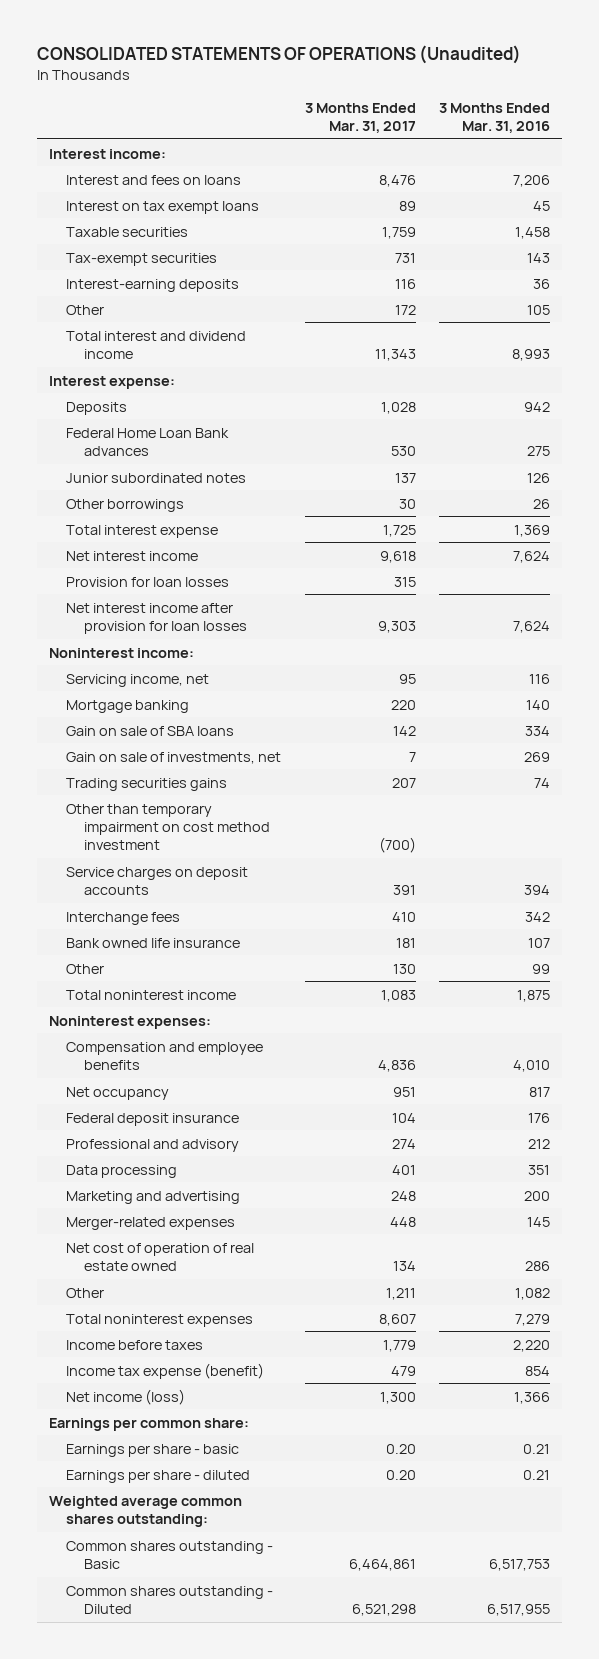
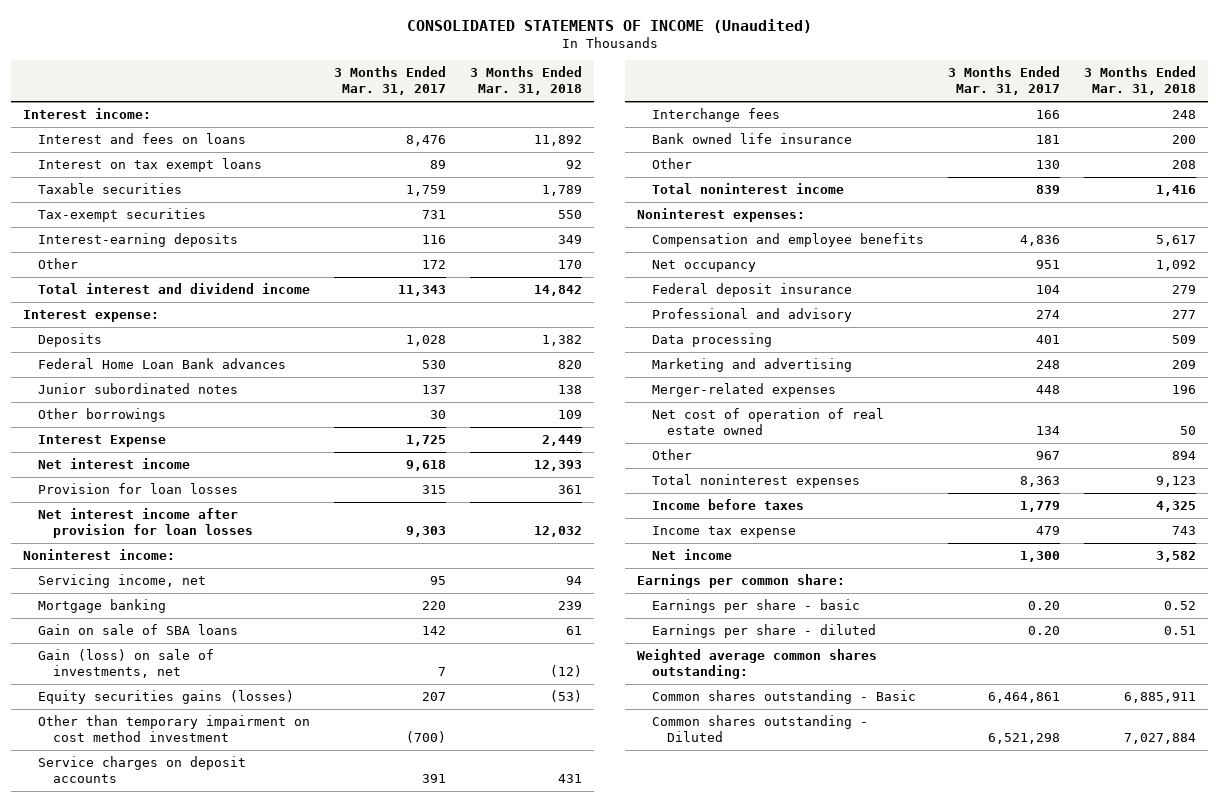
[37,44,522,64] CONSOLIDATED STATEMENTS OF OPERATIONS (Unaudited) -> [406,18,812,33] CONSOLIDATED STATEMENTS OF INCOME (Unaudited)
[439,102,551,133] 3 Months Ended Mar. 31, 2016 -> none
none -> [469,66,582,96] 3 Months Ended Mar. 31, 2018
[66,524,219,538] Total interest expense -> [38,435,167,448] Interest Expense
[66,751,282,764] Gain on sale of investments, net -> [38,649,215,679] Gain (loss) on sale of investments, net
[66,777,228,791] Trading securities gains -> [38,690,295,705] Equity securities gains (losses)
[391,911,416,922] 410 -> [1036,110,1061,120] 166
[380,989,416,1002] 1,083 -> [1036,185,1061,195] 839
[385,1287,416,1300] 1,211 -> [1036,451,1061,461] 967
[378,1313,416,1326] 8,607 -> [1020,476,1061,488] 8,363
[66,1362,265,1379] Income tax expense (benefit) -> [652,526,797,539] Income tax expense
[66,1388,186,1405] Net income (loss) -> [652,549,733,561] Net income

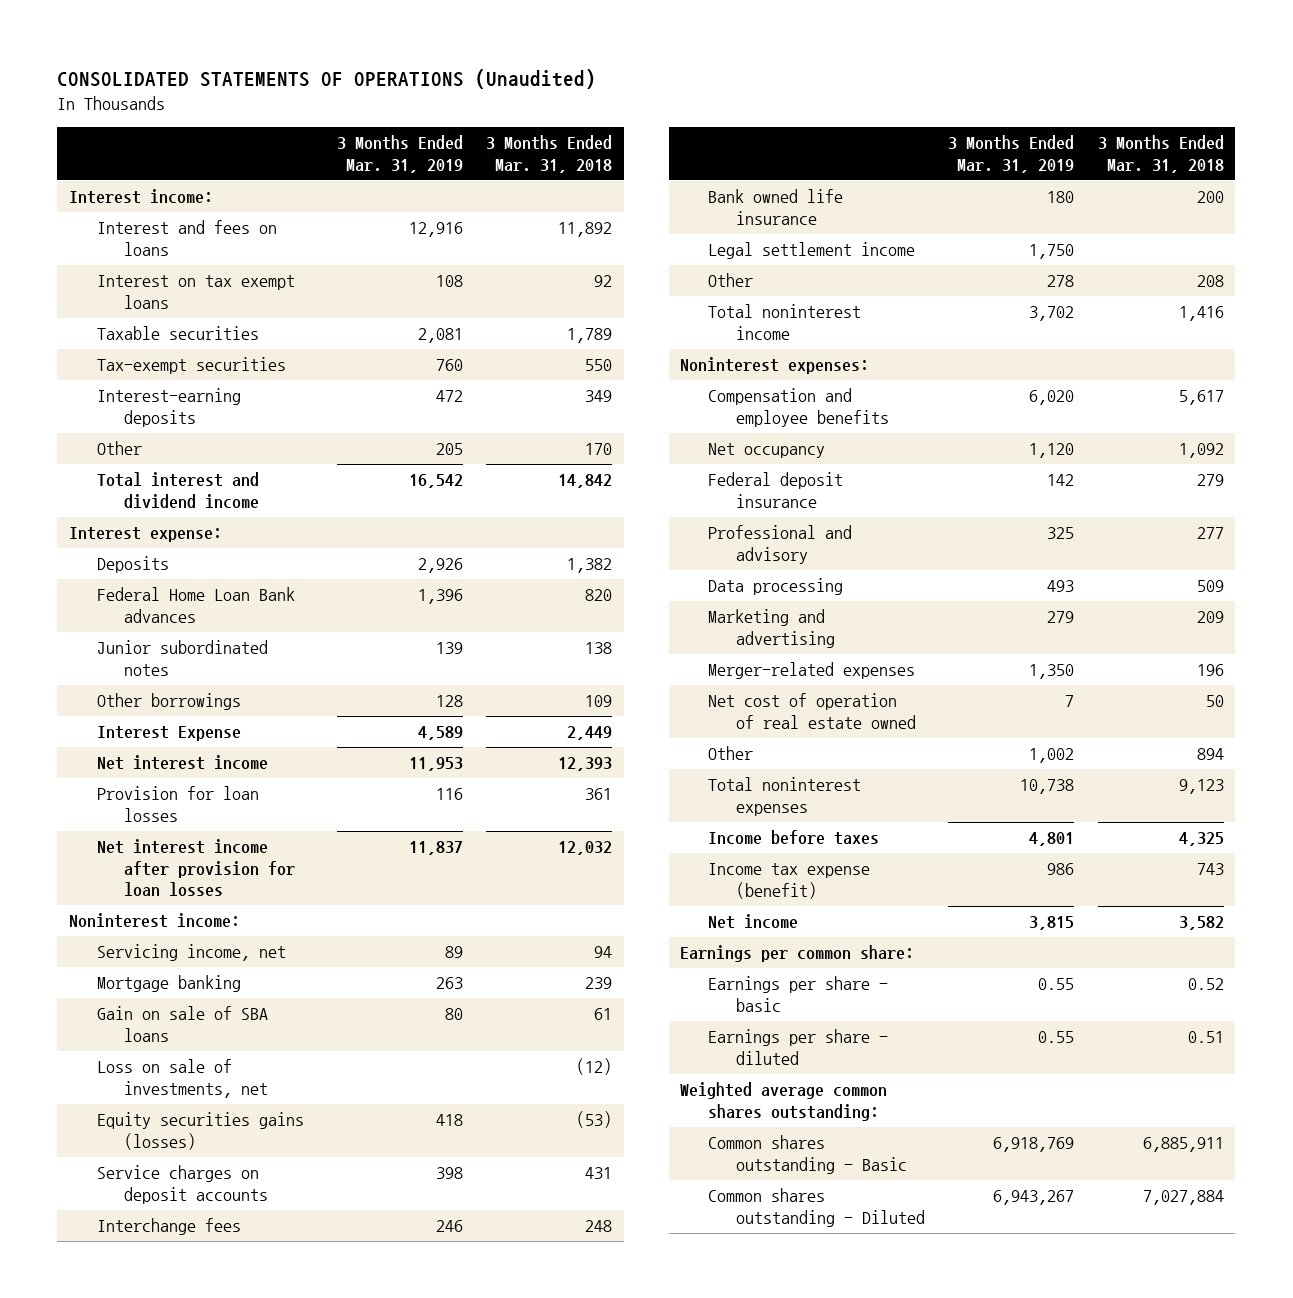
[406,18,812,33] CONSOLIDATED STATEMENTS OF INCOME (Unaudited) -> [57,69,597,90] CONSOLIDATED STATEMENTS OF OPERATIONS (Unaudited)
[334,66,447,96] 3 Months Ended Mar. 31, 2017 -> none
none -> [336,135,463,173] 3 Months Ended Mar. 31, 2019
[38,649,215,679] Gain (loss) on sale of investments, net -> [96,1059,269,1098] Loss on sale of investments, net
[38,715,311,743] Other than temporary impairment on cost method investment -> none
none -> [707,242,915,260] Legal settlement income
[652,526,797,539] Income tax expense -> [707,863,870,899] Income tax expense (benefit)

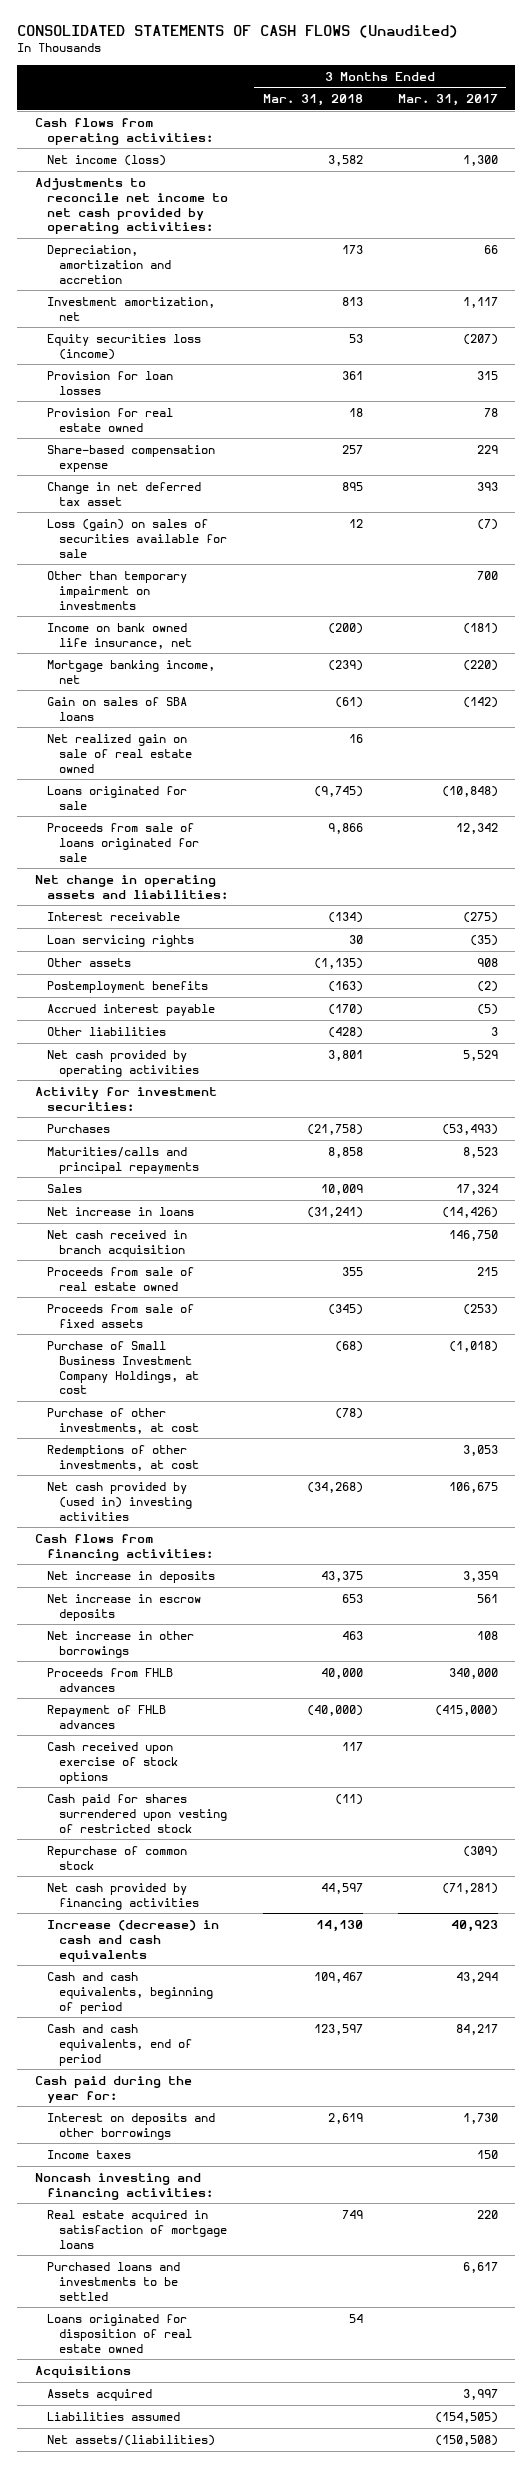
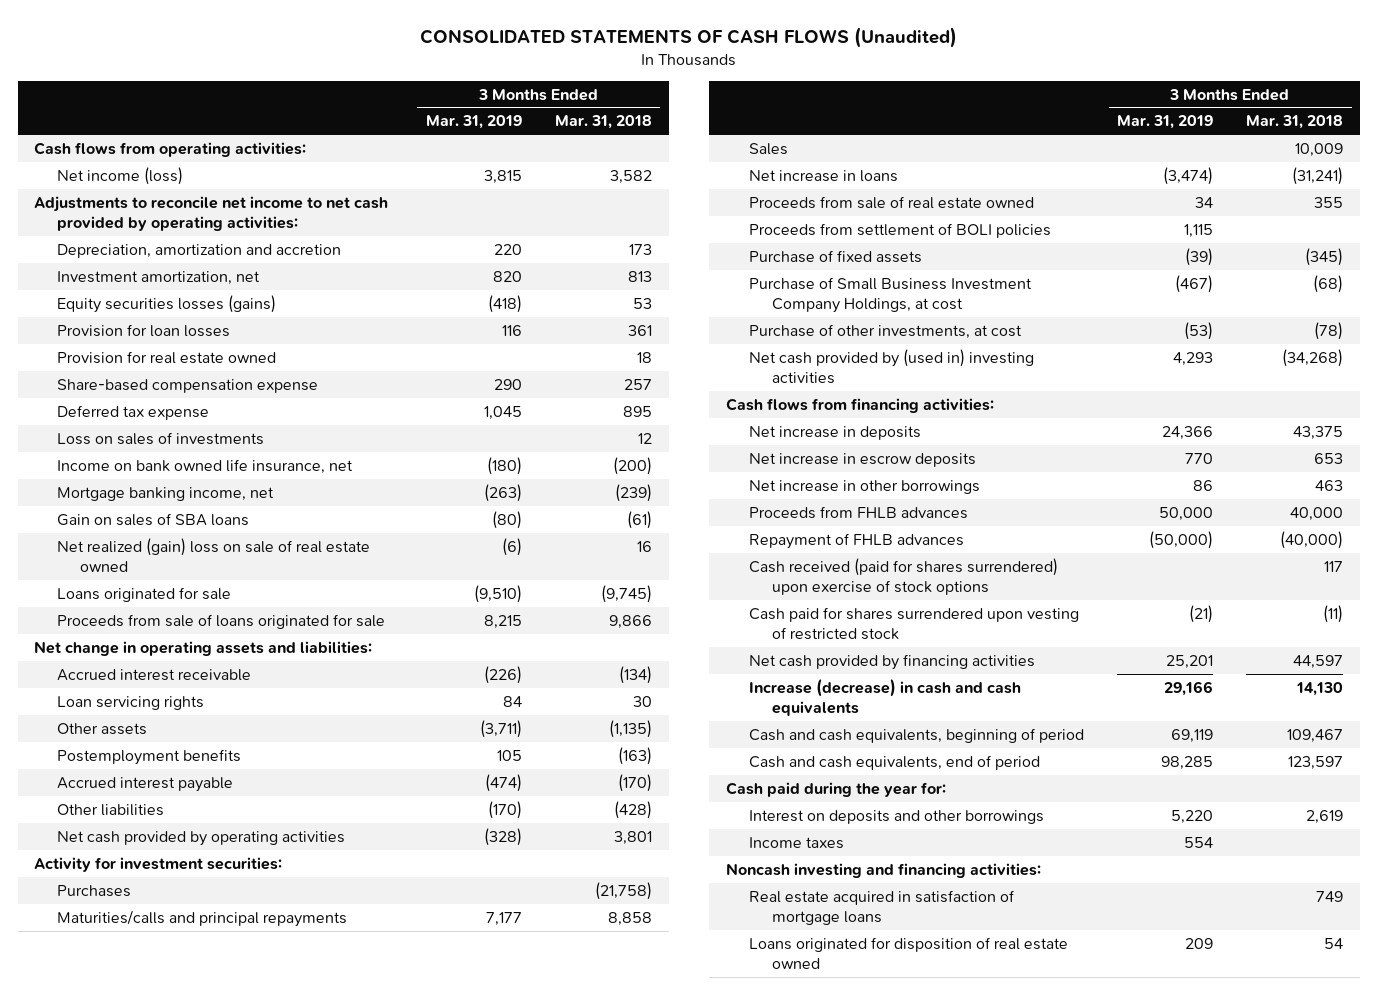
[397,94,498,107] Mar. 31, 2017 -> none
none -> [425,115,522,130] Mar. 31, 2019
[46,333,201,360] Equity securities loss (income) -> [57,294,277,313] Equity securities losses (gains)
[46,518,228,558] Loss (gain) on sales of securities available for sale -> none
[46,570,187,610] Other than temporary impairment on investments -> none
[46,481,201,506] Change in net deferred tax asset -> [57,404,210,420] Deferred tax expense
none -> [57,431,265,445] Loss on sales of investments
[46,733,193,773] Net realized gain on sale of real estate owned -> [57,537,371,572] Net realized (gain) loss on sale of real estate owned
[46,911,180,921] Interest receivable -> [57,668,252,681] Accrued interest receivable
[46,1229,187,1257] Net cash received in branch acquisition -> none
none -> [748,222,1051,238] Proceeds from settlement of BOLI policies
[46,1303,194,1328] Proceeds from sale of fixed assets -> [748,249,922,263] Purchase of fixed assets
[46,1444,200,1471] Redemptions of other investments, at cost -> none
[46,1741,179,1784] Cash received upon exercise of stock options -> [748,557,1058,595] Cash received (paid for shares surrendered) upon exercise of stock options
[46,1845,187,1870] Repurchase of common stock -> none
[46,2261,180,2301] Purchased loans and investments to be settled -> none
[34,2365,131,2378] Acquisitions -> none
[46,2388,152,2401] Assets acquired -> none
[46,2411,180,2421] Liabilities assumed -> none
[46,2434,215,2446] Net assets/(liabilities) -> none

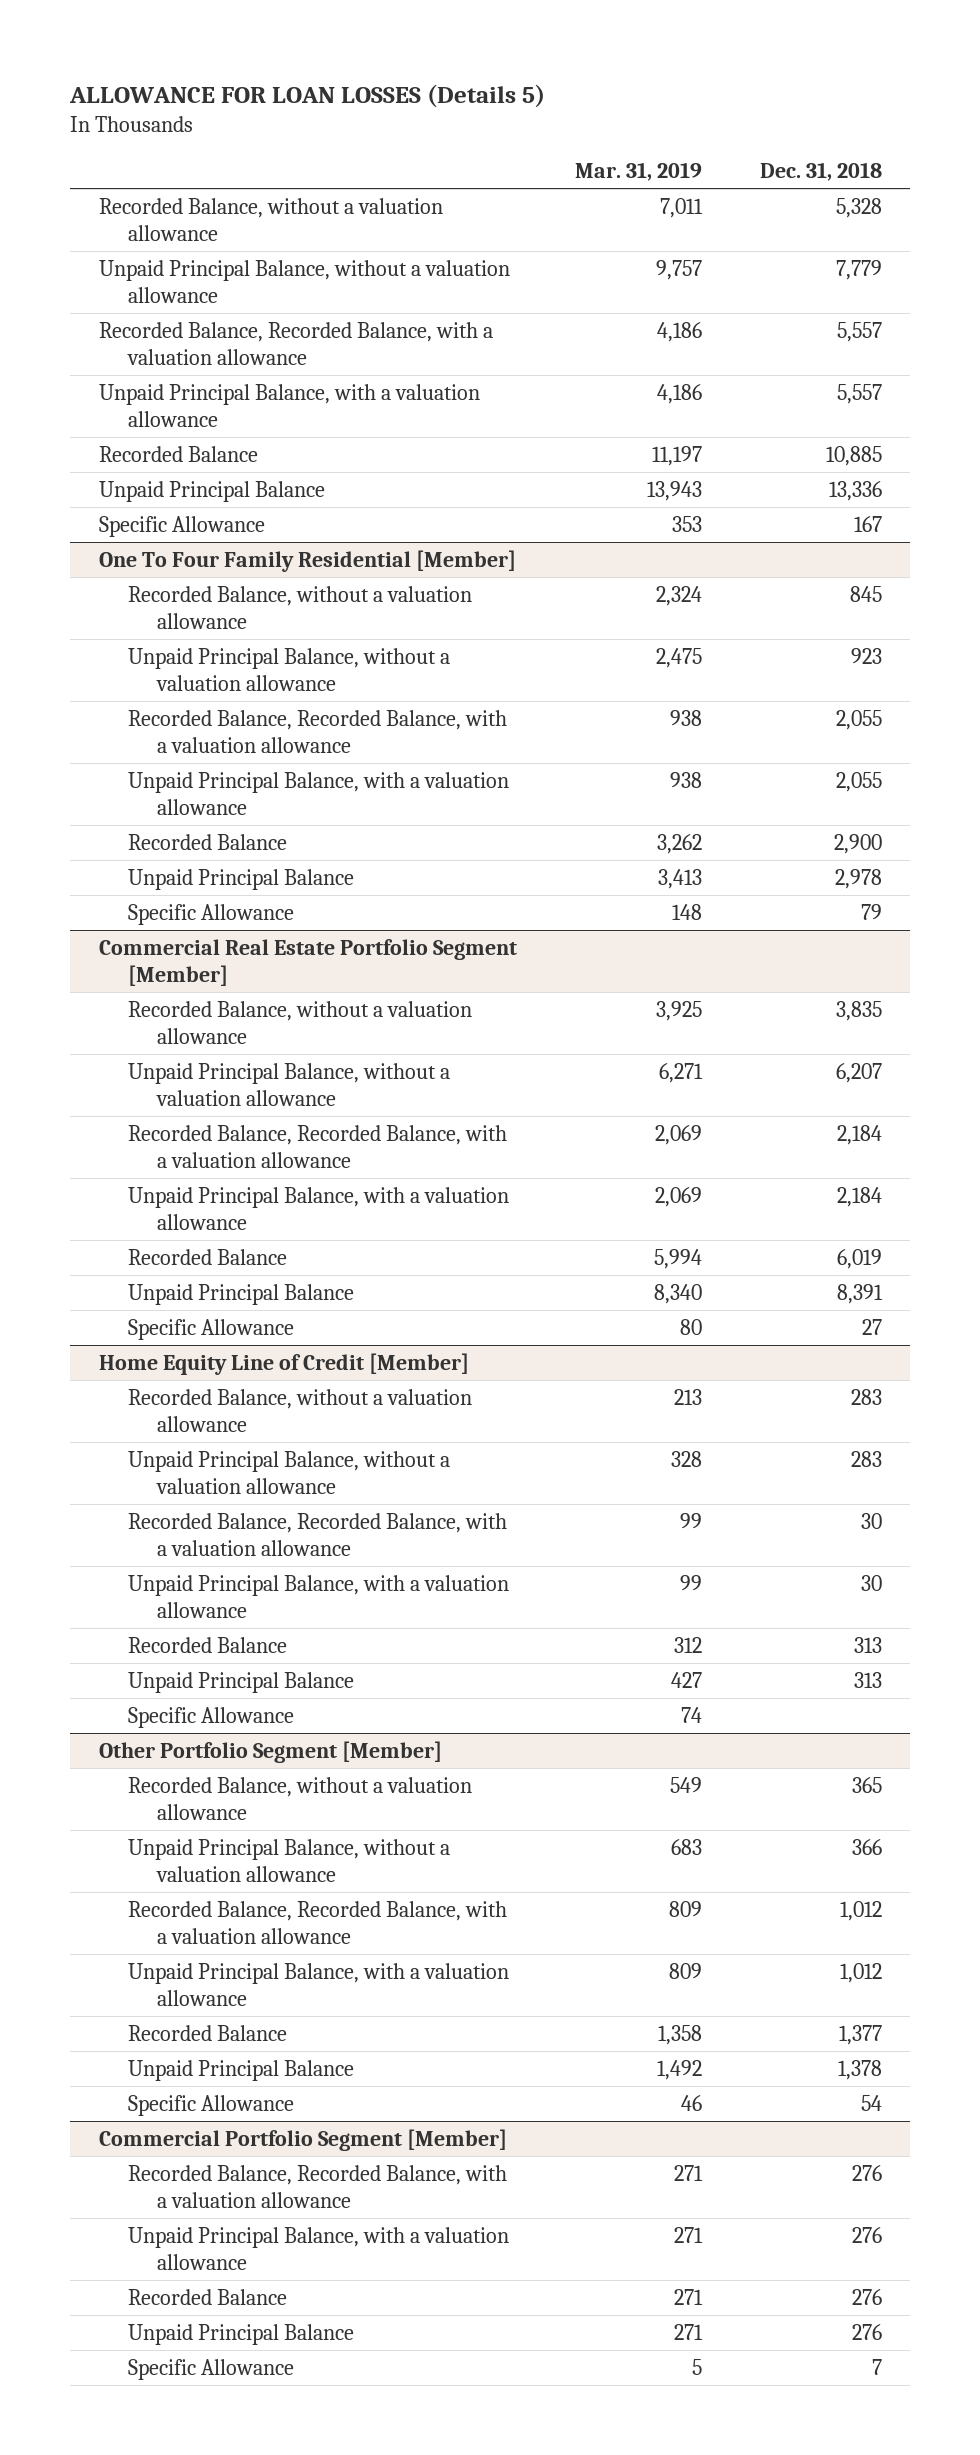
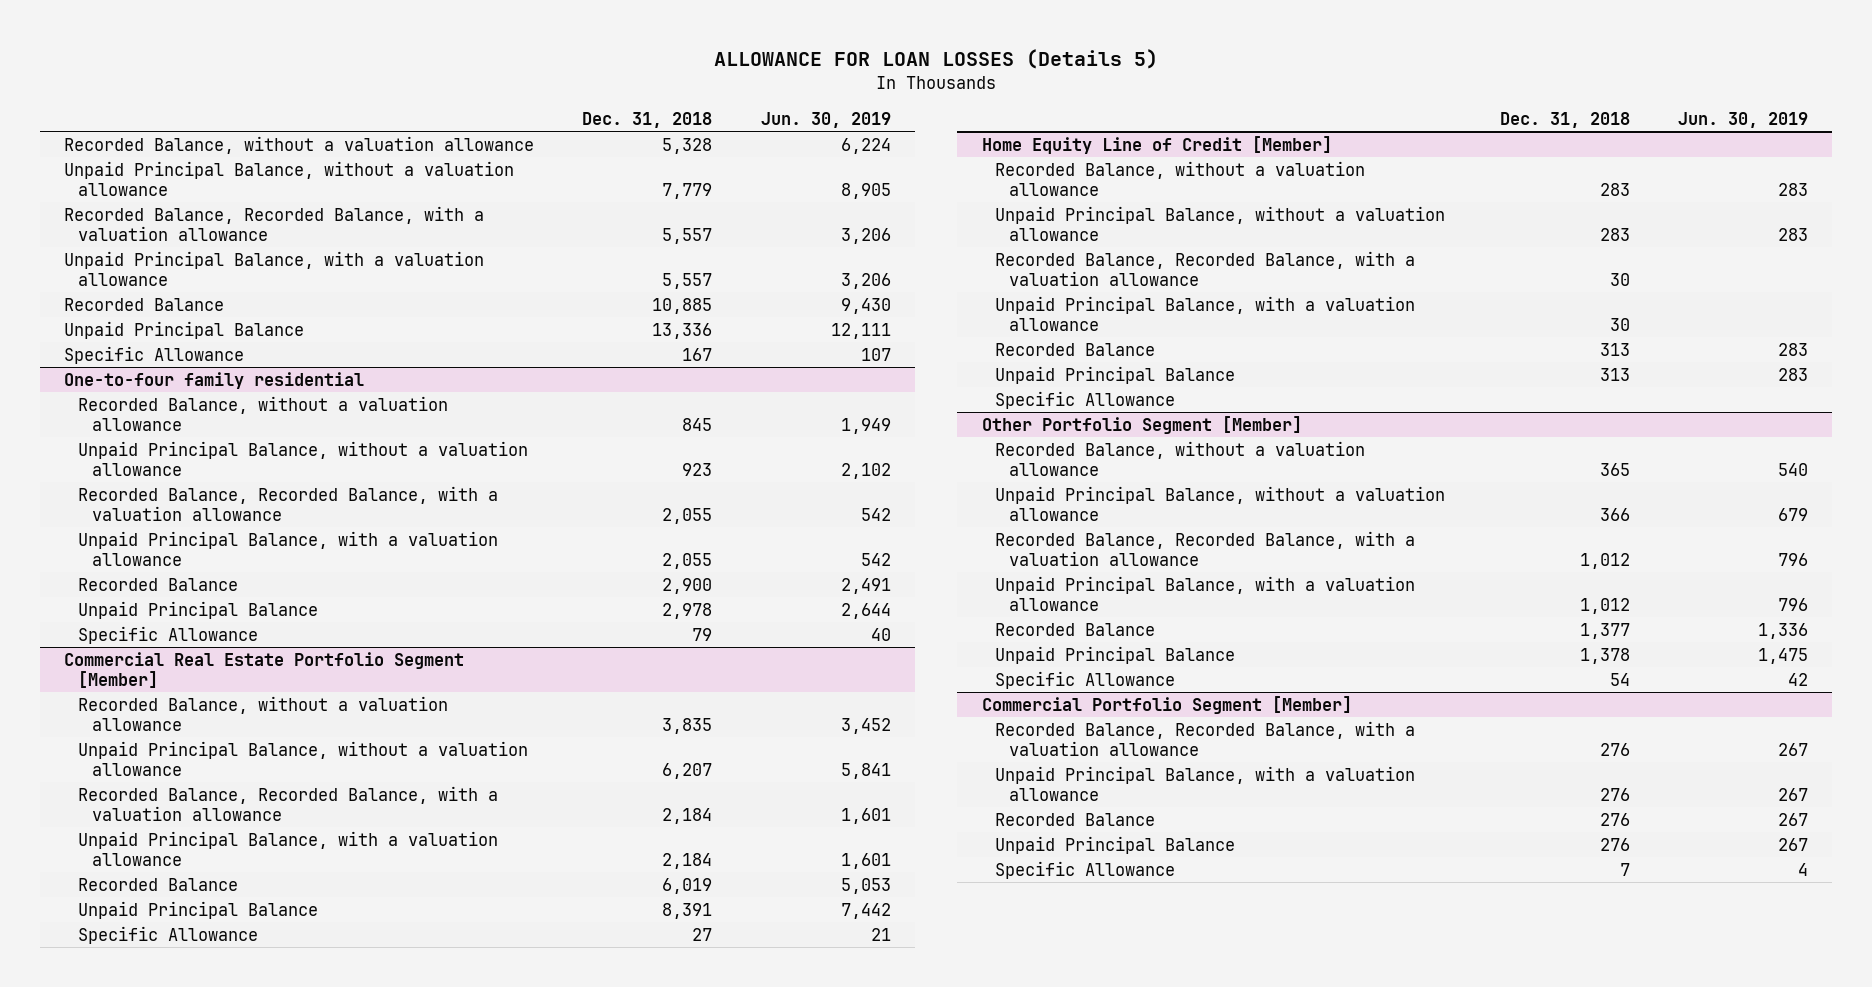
[574,162,702,182] Mar. 31, 2019 -> none
none -> [760,111,891,128] Jun. 30, 2019
[98,549,516,572] One To Four Family Residential [Member] -> [64,371,365,389] One-to-four family residential

